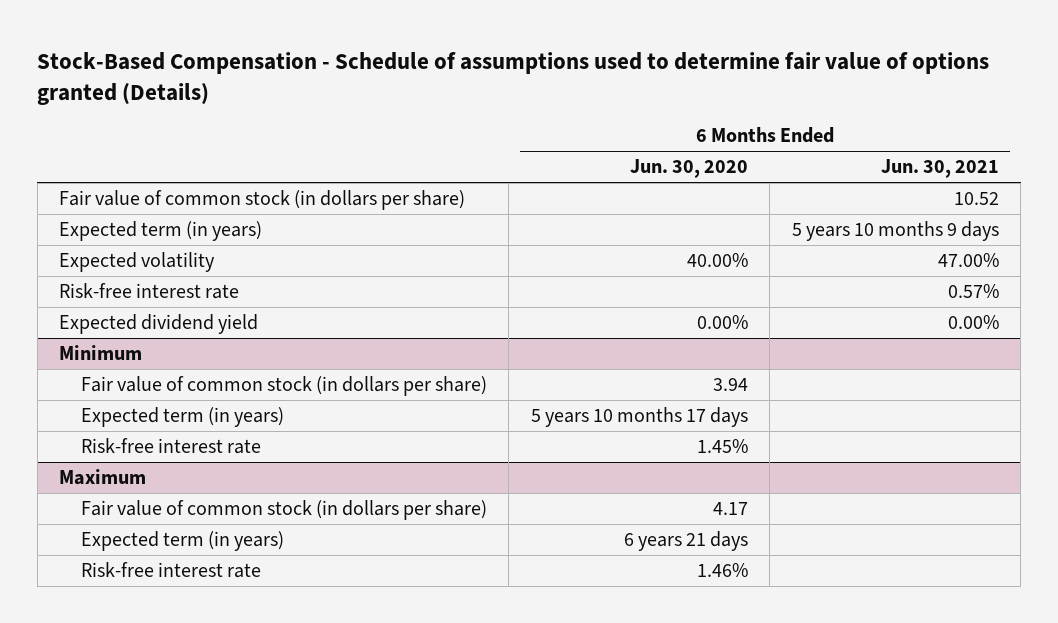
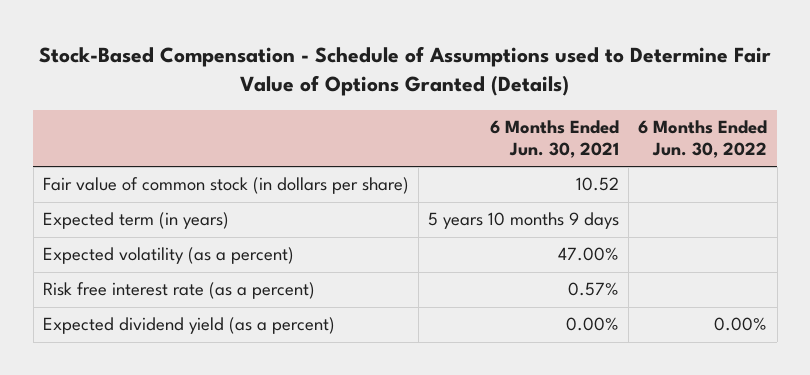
[37,51,990,105] Stock-Based Compensation - Schedule of assumptions used to determine fair value of options granted (Details) -> [39,46,772,96] Stock-Based Compensation - Schedule of Assumptions used to Determine Fair Value of Options Granted (Details)
[629,159,748,179] Jun. 30, 2020 -> none
none -> [638,119,768,159] 6 Months Ended Jun. 30, 2022
[59,345,143,361] Minimum -> none
[81,376,488,397] Fair value of common stock (in dollars per share) -> none
[81,407,285,428] Expected term (in years) -> none
[81,438,262,455] Risk-free interest rate -> none
[59,469,147,486] Maximum -> none
[81,500,488,521] Fair value of common stock (in dollars per share) -> none
[81,531,285,552] Expected term (in years) -> none
[81,562,262,579] Risk-free interest rate -> none
[59,252,216,273] Expected volatility -> [42,247,294,265] Expected volatility (as a percent)
[59,283,240,300] Risk-free interest rate -> [42,282,315,300] Risk free interest rate (as a percent)
[59,314,259,335] Expected dividend yield -> [42,317,335,335] Expected dividend yield (as a percent)

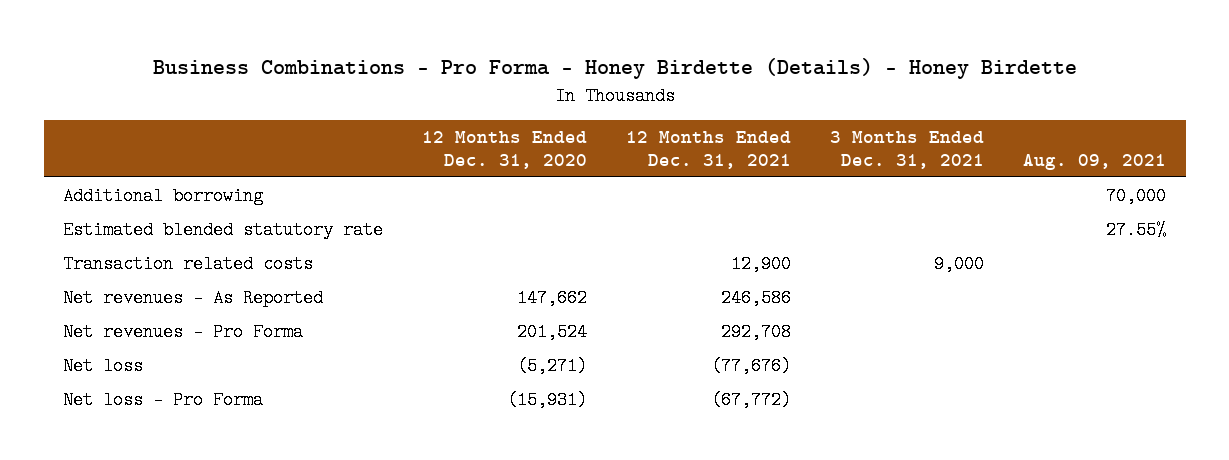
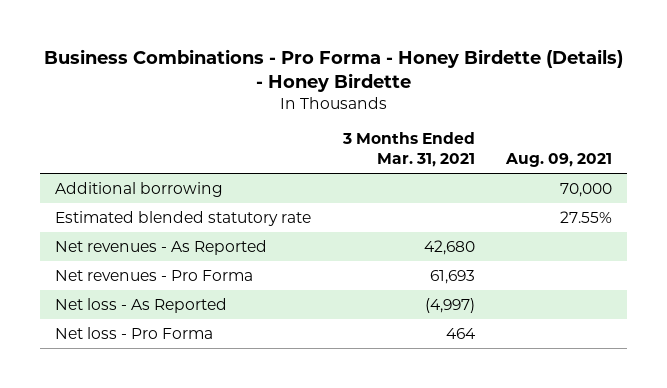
[422,131,588,169] 12 Months Ended Dec. 31, 2020 -> none
[626,131,792,169] 12 Months Ended Dec. 31, 2021 -> none
[830,131,985,169] 3 Months Ended Dec. 31, 2021 -> none
none -> [341,132,475,168] 3 Months Ended Mar. 31, 2021
[63,254,314,273] Transaction related costs -> none
[63,356,144,375] Net loss -> [55,297,228,313] Net loss - As Reported

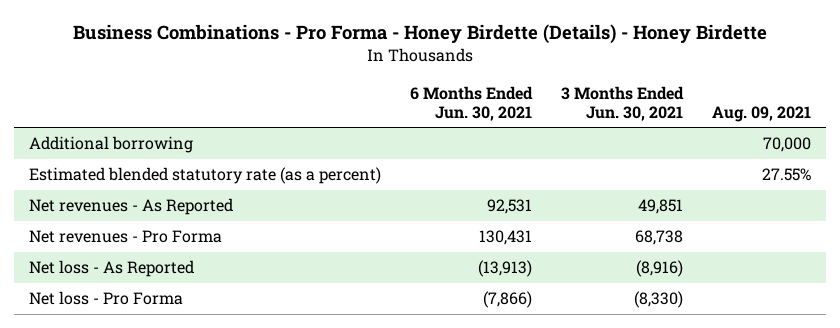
[341,132,475,168] 3 Months Ended Mar. 31, 2021 -> none
none -> [409,85,533,121] 6 Months Ended Jun. 30, 2021
none -> [560,85,684,121] 3 Months Ended Jun. 30, 2021
[55,210,312,226] Estimated blended statutory rate -> [28,167,381,185] Estimated blended statutory rate (as a percent)

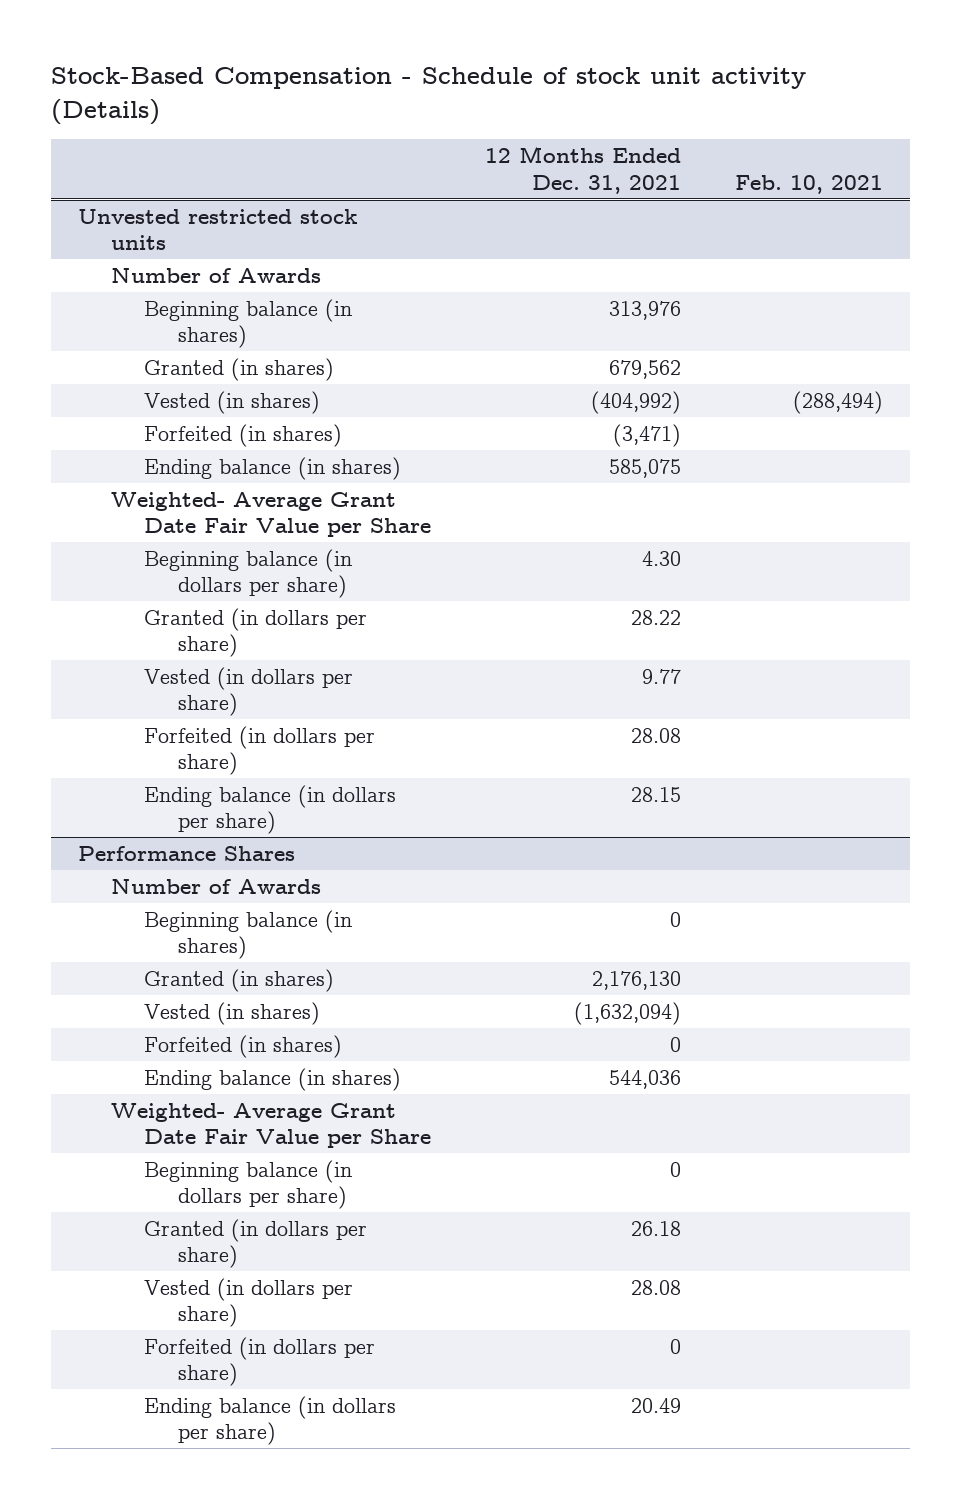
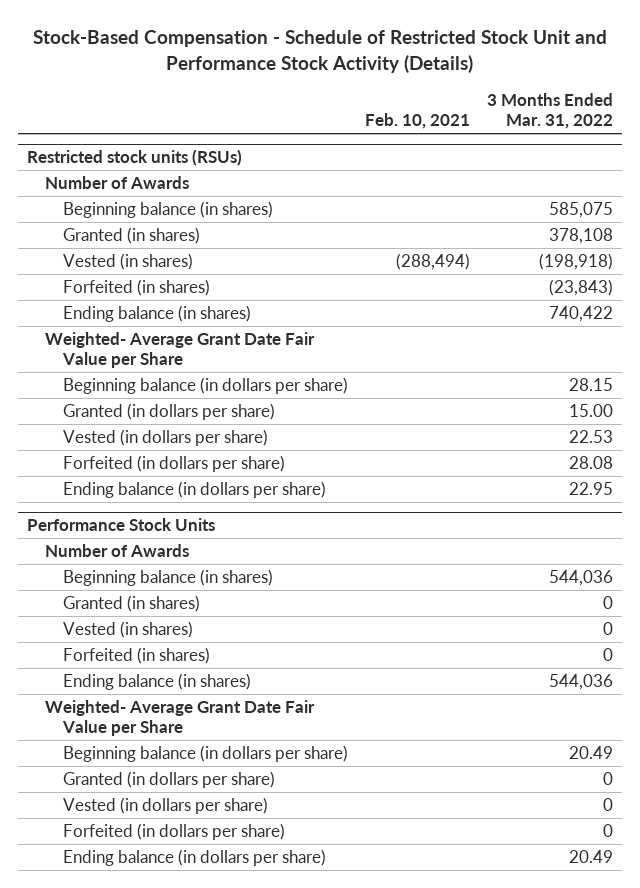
[50,67,806,125] Stock-Based Compensation - Schedule of stock unit activity (Details) -> [33,30,608,74] Stock-Based Compensation - Schedule of Restricted Stock Unit and Performance Stock Activity (Details)
[485,146,682,194] 12 Months Ended Dec. 31, 2021 -> none
none -> [487,92,614,130] 3 Months Ended Mar. 31, 2022
[77,209,358,251] Unvested restricted stock units -> [26,149,242,167] Restricted stock units (RSUs)
[77,846,295,862] Performance Shares -> [26,518,215,532] Performance Stock Units

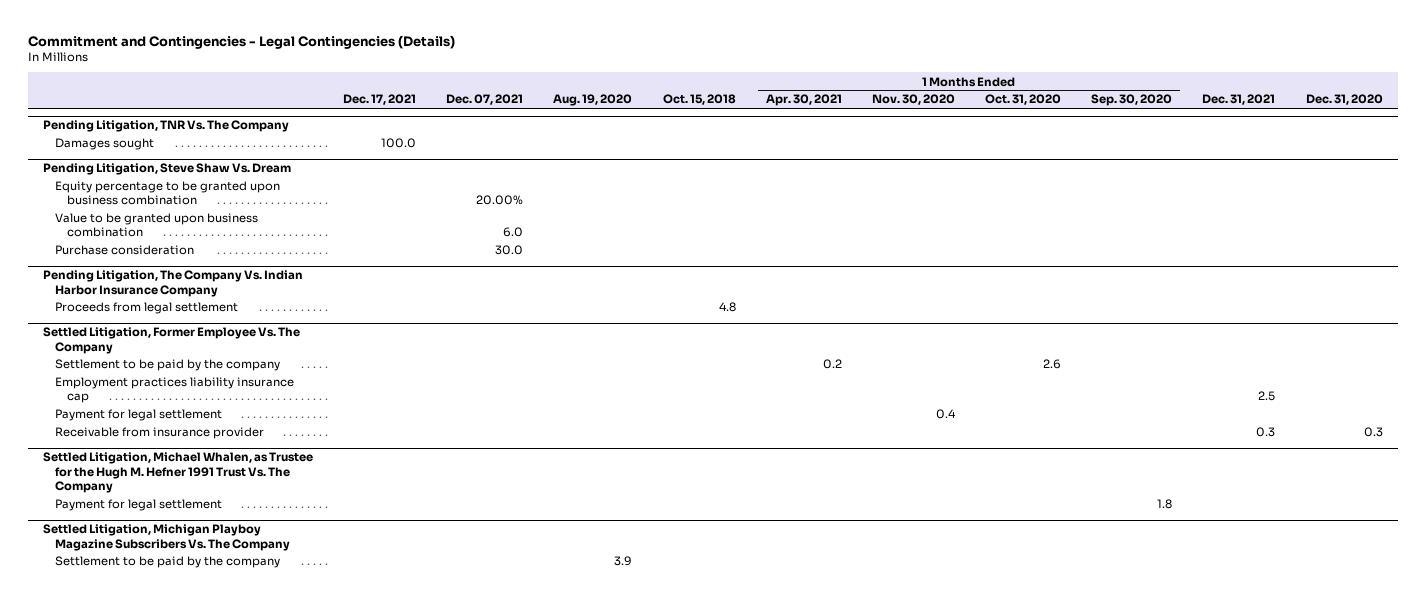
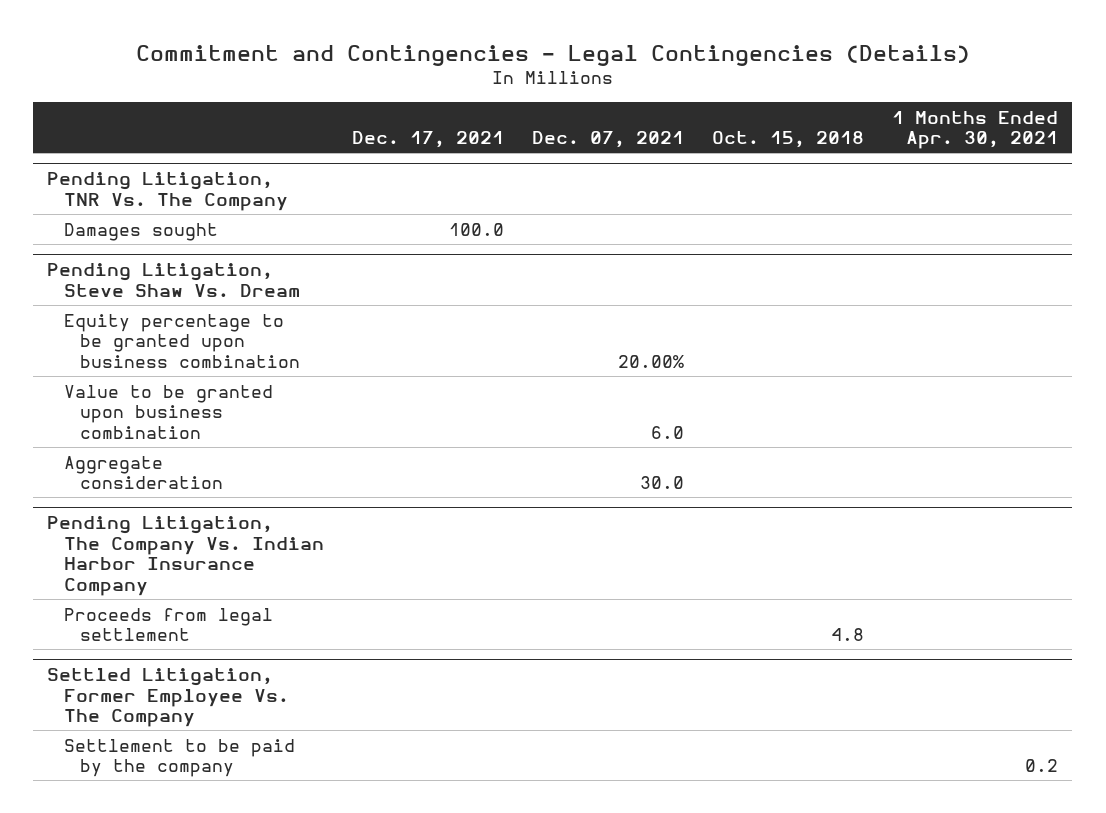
[553,94,633,107] Aug. 19, 2020 -> none
[871,94,955,106] Nov. 30, 2020 -> none
[985,94,1062,106] Oct. 31, 2020 -> none
[1091,94,1173,107] Sep. 30, 2020 -> none
[1202,94,1276,106] Dec. 31, 2021 -> none
[1305,94,1383,106] Dec. 31, 2020 -> none
[54,245,194,256] Purchase consideration -> [63,455,223,490] Aggregate consideration
[54,377,294,404] Employment practices liability insurance cap -> none
[54,409,222,422] Payment for legal settlement -> none
[54,427,264,440] Receivable from insurance provider -> none
[42,452,313,493] Settled Litigation, Michael Whalen, as Trustee for the Hugh M. Hefner 1991 Trust Vs. The Company -> none
[54,499,222,512] Payment for legal settlement -> none
[42,524,290,551] Settled Litigation, Michigan Playboy Magazine Subscribers Vs. The Company -> none
[54,556,280,569] Settlement to be paid by the company -> none

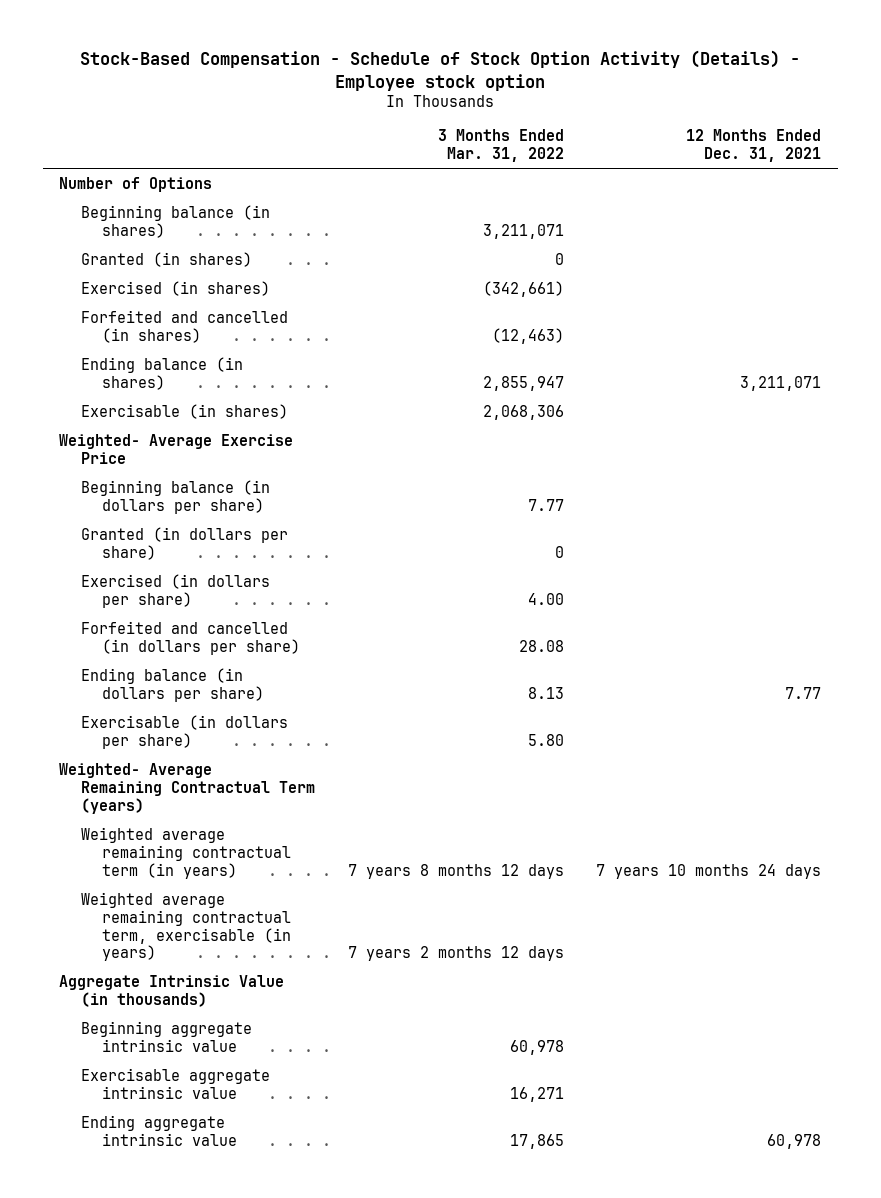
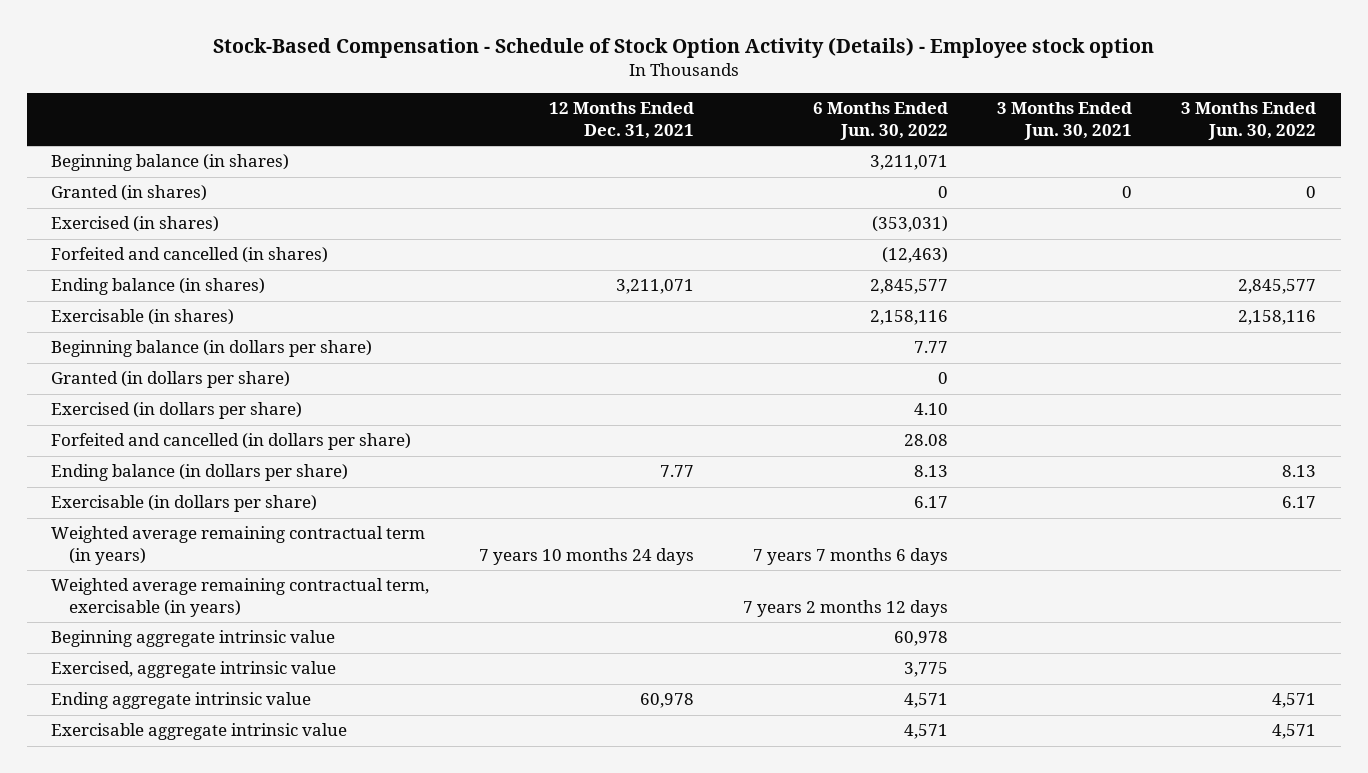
[437,129,564,163] 3 Months Ended Mar. 31, 2022 -> none
none -> [812,102,948,140] 6 Months Ended Jun. 30, 2022
none -> [997,102,1133,140] 3 Months Ended Jun. 30, 2021
none -> [1181,102,1317,140] 3 Months Ended Jun. 30, 2022
[59,176,213,192] Number of Options -> none
[59,433,294,464] Weighted- Average Exercise Price -> none
[59,762,315,814] Weighted- Average Remaining Contractual Term (years) -> none
[59,974,285,1007] Aggregate Intrinsic Value (in thousands) -> none
none -> [51,661,337,679] Exercised, aggregate intrinsic value
[80,1067,270,1099] Exercisable aggregate intrinsic value -> [51,723,348,741] Exercisable aggregate intrinsic value

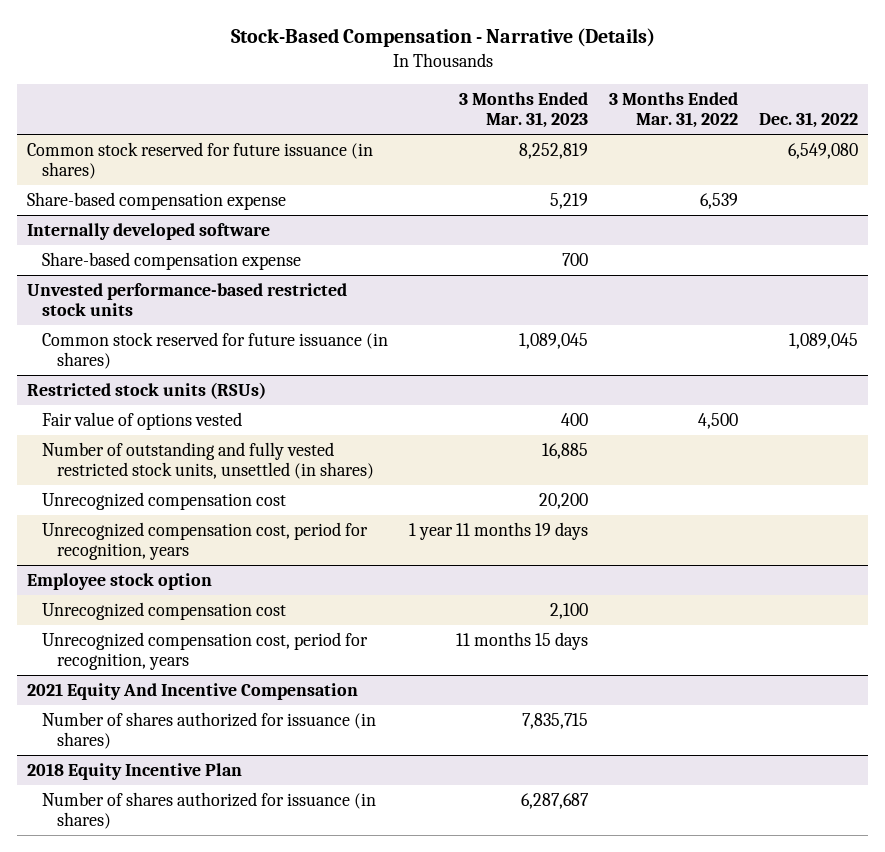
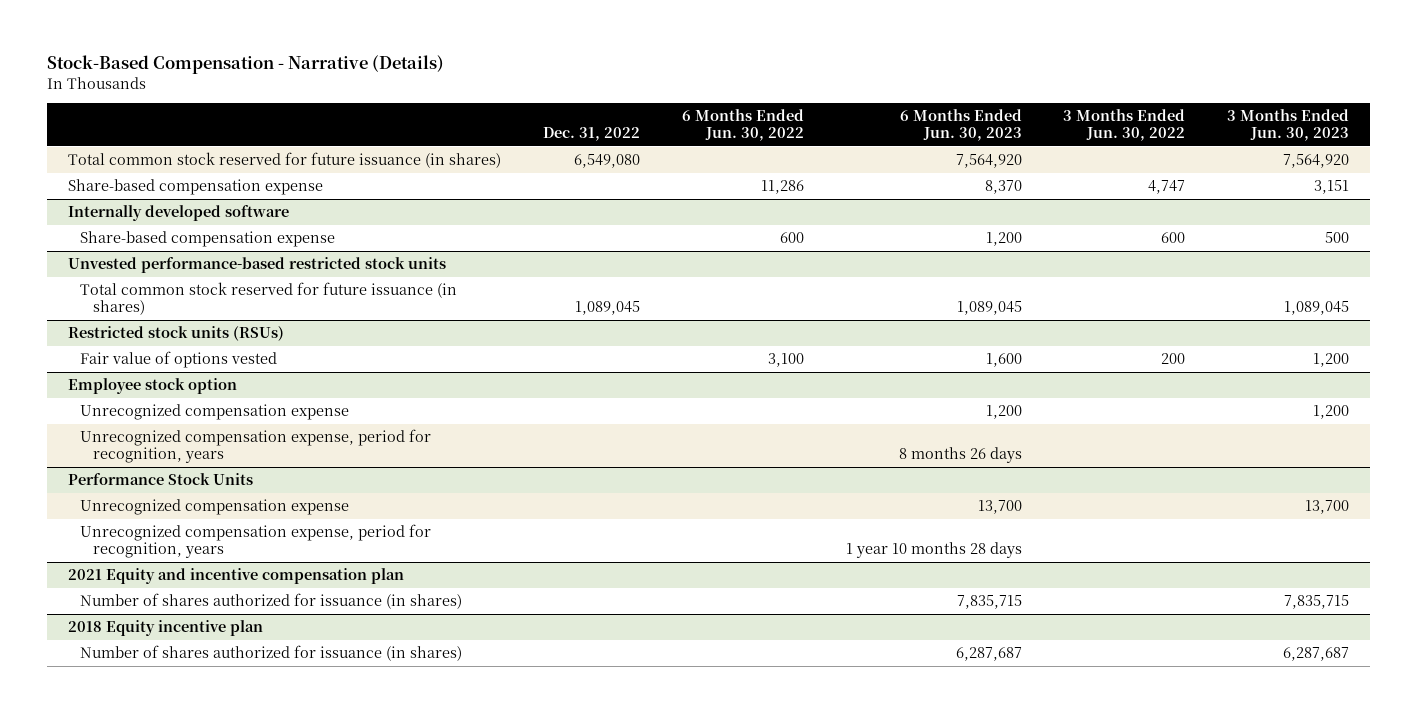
[459,92,589,128] 3 Months Ended Mar. 31, 2023 -> none
[608,92,738,128] 3 Months Ended Mar. 31, 2022 -> none
none -> [681,109,804,142] 6 Months Ended Jun. 30, 2022
none -> [899,109,1022,142] 6 Months Ended Jun. 30, 2023
none -> [1063,109,1186,142] 3 Months Ended Jun. 30, 2022
none -> [1227,109,1350,142] 3 Months Ended Jun. 30, 2023
[27,141,374,179] Common stock reserved for future issuance (in shares) -> [67,152,501,169] Total common stock reserved for future issuance (in shares)
[42,331,389,369] Common stock reserved for future issuance (in shares) -> [80,282,458,316] Total common stock reserved for future issuance (in shares)
[42,441,374,479] Number of outstanding and fully vested restricted stock units, unsettled (in shares) -> none
[42,491,287,510] Unrecognized compensation cost -> none
[42,521,369,560] Unrecognized compensation cost, period for recognition, years -> none
[42,601,287,620] Unrecognized compensation cost -> [80,404,350,421] Unrecognized compensation expense
[42,631,369,670] Unrecognized compensation cost, period for recognition, years -> [80,429,432,464] Unrecognized compensation expense, period for recognition, years
none -> [67,473,253,486] Performance Stock Units
none -> [80,499,350,516] Unrecognized compensation expense
none -> [80,524,432,559] Unrecognized compensation expense, period for recognition, years
[27,682,359,700] 2021 Equity And Incentive Compensation -> [67,568,404,585] 2021 Equity and incentive compensation plan
[27,762,243,780] 2018 Equity Incentive Plan -> [67,620,263,637] 2018 Equity incentive plan

